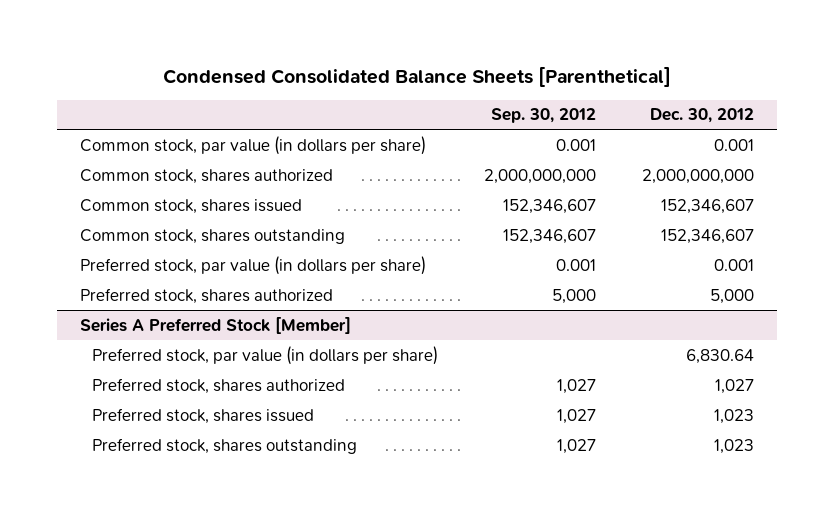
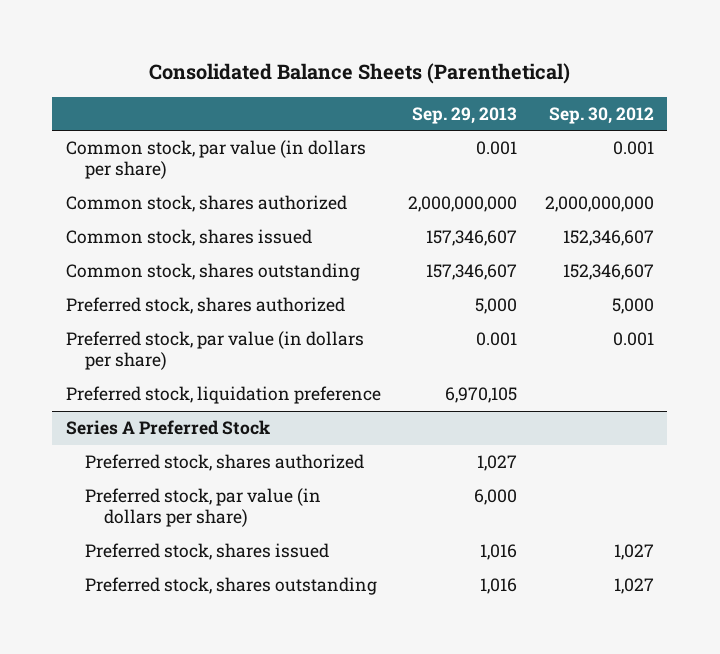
[162,65,671,87] Condensed Consolidated Balance Sheets [Parenthetical] -> [148,63,570,85] Consolidated Balance Sheets (Parenthetical)
[650,108,755,124] Dec. 30, 2012 -> none
none -> [412,106,518,124] Sep. 29, 2013
[79,255,426,275] Preferred stock, par value (in dollars per share) -> [65,331,364,371] Preferred stock, par value (in dollars per share)
none -> [65,386,381,405] Preferred stock, liquidation preference
[79,316,351,334] Series A Preferred Stock [Member] -> [65,420,270,436] Series A Preferred Stock
none -> [84,454,364,472] Preferred stock, shares authorized
[91,377,345,394] Preferred stock, shares authorized -> none

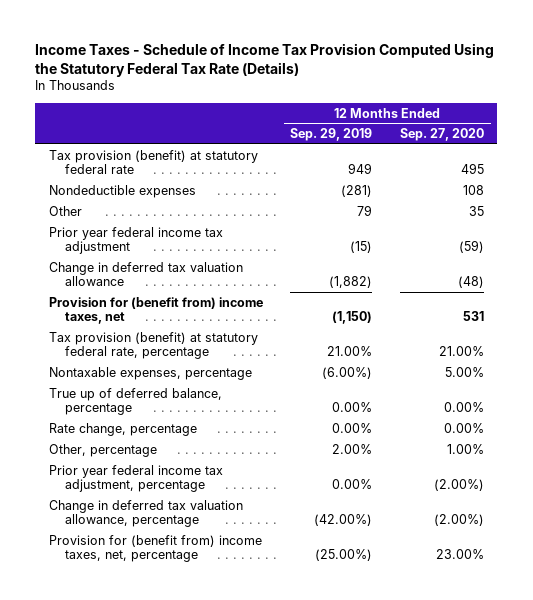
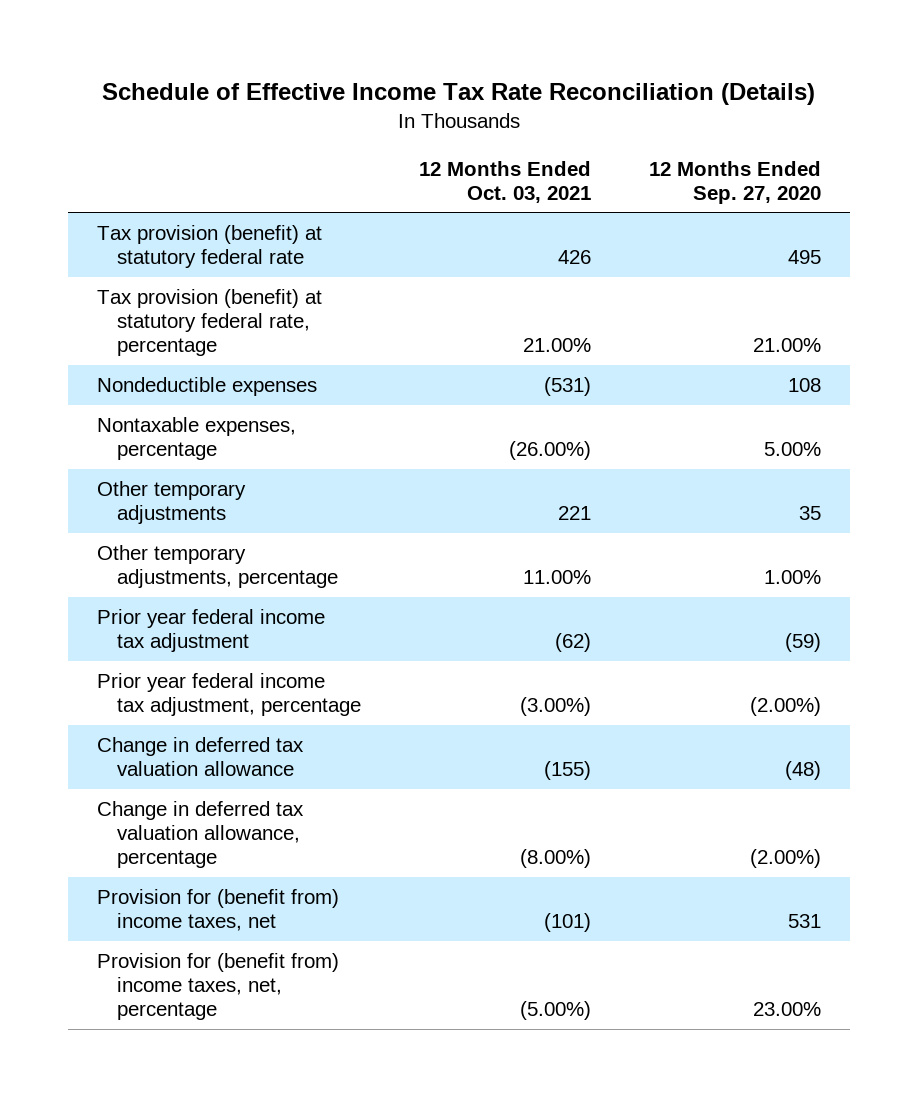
[35,42,495,77] Income Taxes - Schedule of Income Tax Provision Computed Using the Statutory Federal Tax Rate (Details) -> [101,82,815,105] Schedule of Effective Income Tax Rate Reconciliation (Details)
[290,128,373,142] Sep. 29, 2019 -> none
none -> [419,160,592,203] 12 Months Ended Oct. 03, 2021
[49,205,83,216] Other -> none
[49,184,197,198] Nondeductible expenses -> [96,377,317,397] Nondeductible expenses
[49,387,223,416] True up of deferred balance, percentage -> none
[49,422,198,436] Rate change, percentage -> none
none -> [96,481,246,525] Other temporary adjustments
[49,443,158,457] Other, percentage -> [96,545,339,589] Other temporary adjustments, percentage
[49,226,224,255] Prior year federal income tax adjustment -> [96,609,325,653] Prior year federal income tax adjustment
[49,261,244,287] Change in deferred tax valuation allowance -> [96,737,304,777] Change in deferred tax valuation allowance
[49,296,264,325] Provision for (benefit from) income taxes, net -> [96,889,339,932] Provision for (benefit from) income taxes, net

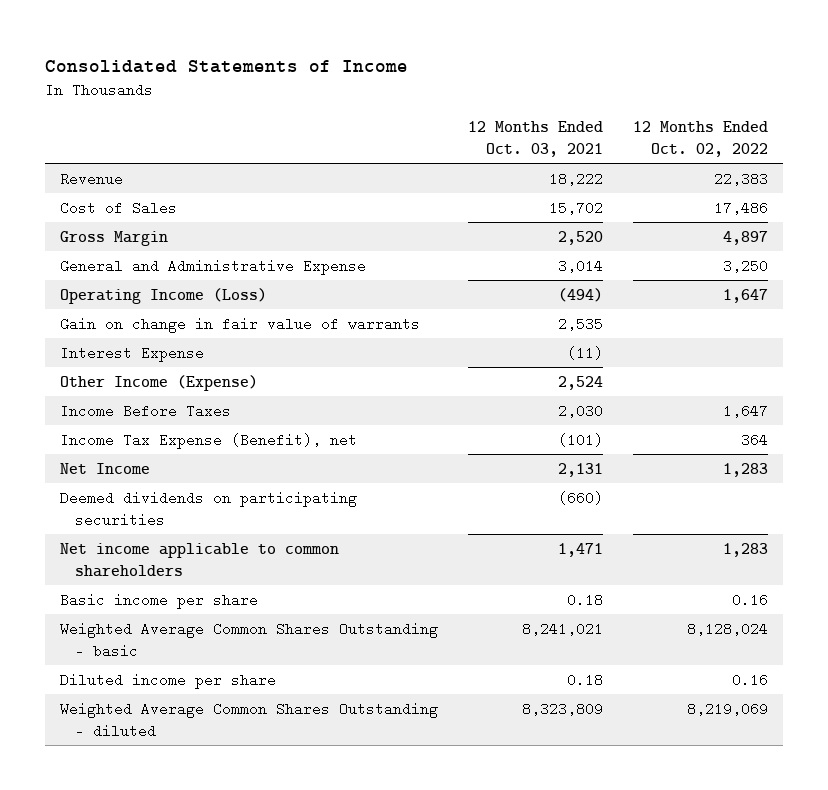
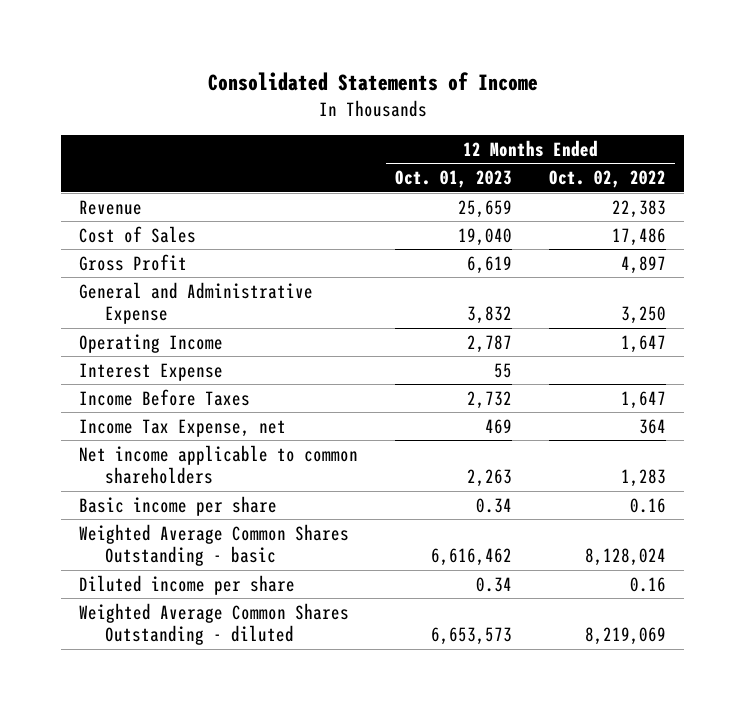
[468,121,604,157] 12 Months Ended Oct. 03, 2021 -> none
none -> [395,170,513,189] Oct. 01, 2023
[60,230,169,246] Gross Margin -> [79,253,188,271] Gross Profit
[60,316,421,333] Gain on change in fair value of warrants -> none
[60,287,268,304] Operating Income (Loss) -> [79,333,224,353] Operating Income
[60,374,259,391] Other Income (Expense) -> none
[60,462,151,474] Net Income -> none
[60,490,358,527] Deemed dividends on participating securities -> none
[60,432,358,449] Income Tax Expense (Benefit), net -> [79,418,287,437] Income Tax Expense, net

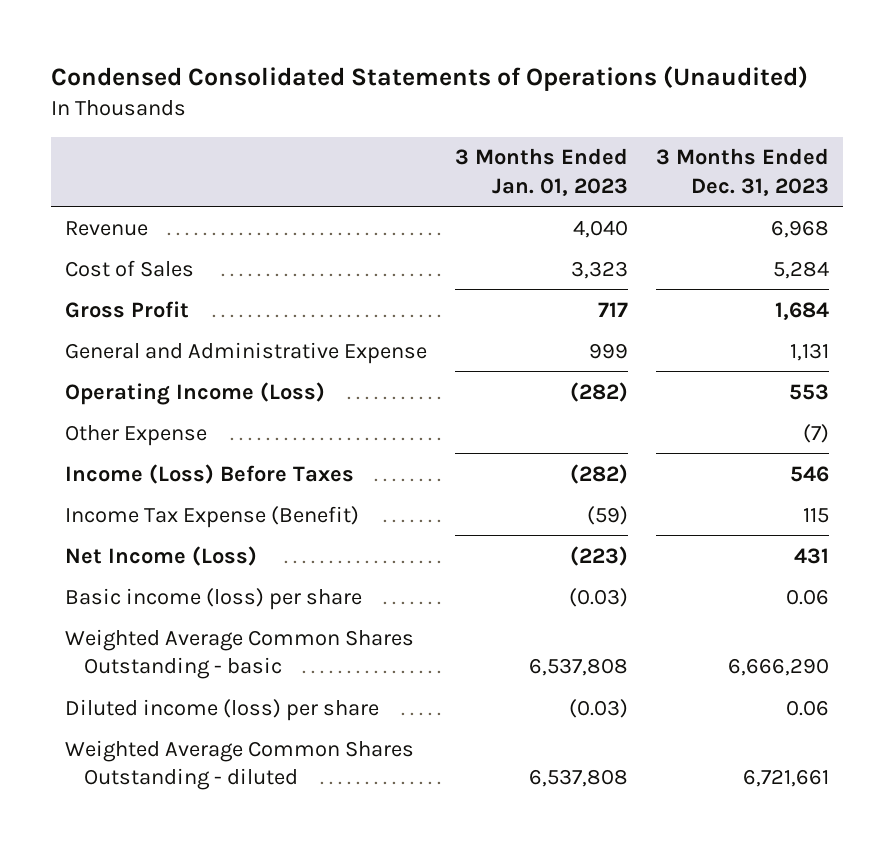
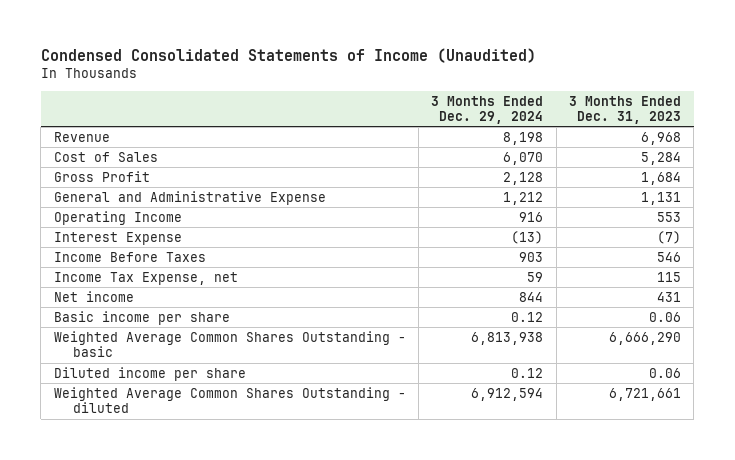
[51,66,809,92] Condensed Consolidated Statements of Operations (Unaudited) -> [40,47,536,63] Condensed Consolidated Statements of Income (Unaudited)
[455,148,629,196] 3 Months Ended Jan. 01, 2023 -> none
none -> [431,95,544,124] 3 Months Ended Dec. 29, 2024
[65,424,208,446] Other Expense -> none
[65,381,326,405] Operating Income (Loss) -> [53,210,182,225] Operating Income
none -> [53,231,182,245] Interest Expense
[65,463,355,484] Income (Loss) Before Taxes -> [53,251,206,262] Income Before Taxes
[65,505,360,528] Income Tax Expense (Benefit) -> [53,271,238,285] Income Tax Expense, net
[65,545,258,566] Net Income (Loss) -> [53,290,134,302] Net income
[65,587,363,610] Basic income (loss) per share -> [53,310,230,325] Basic income per share
[65,698,380,721] Diluted income (loss) per share -> [53,366,246,381] Diluted income per share

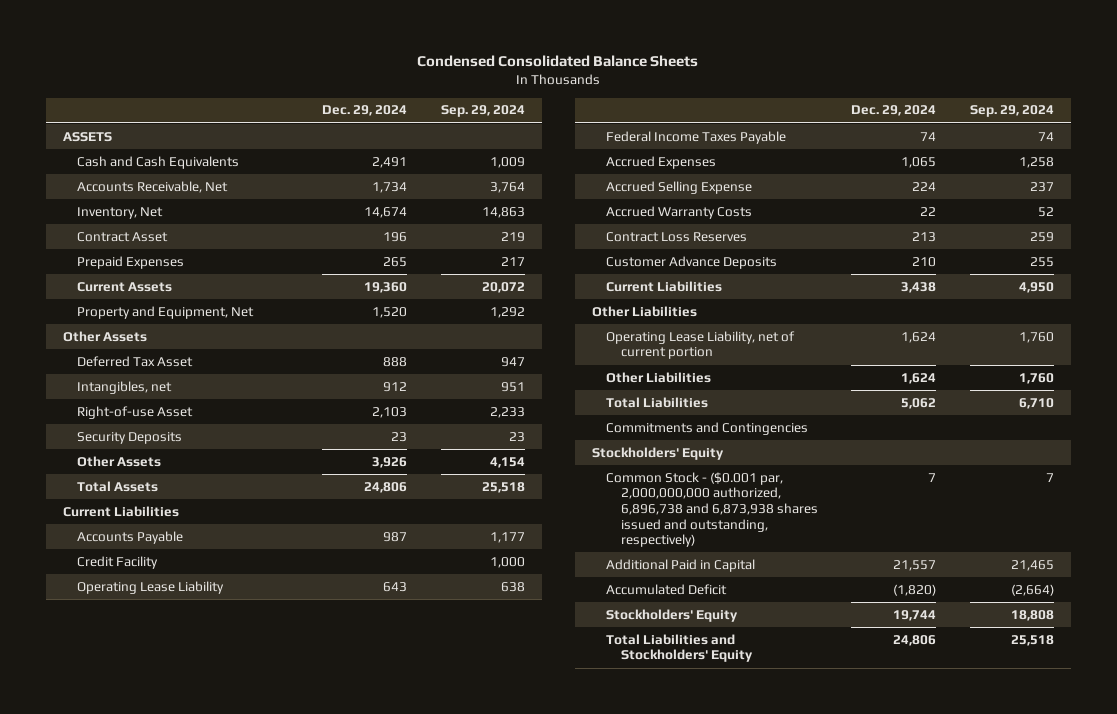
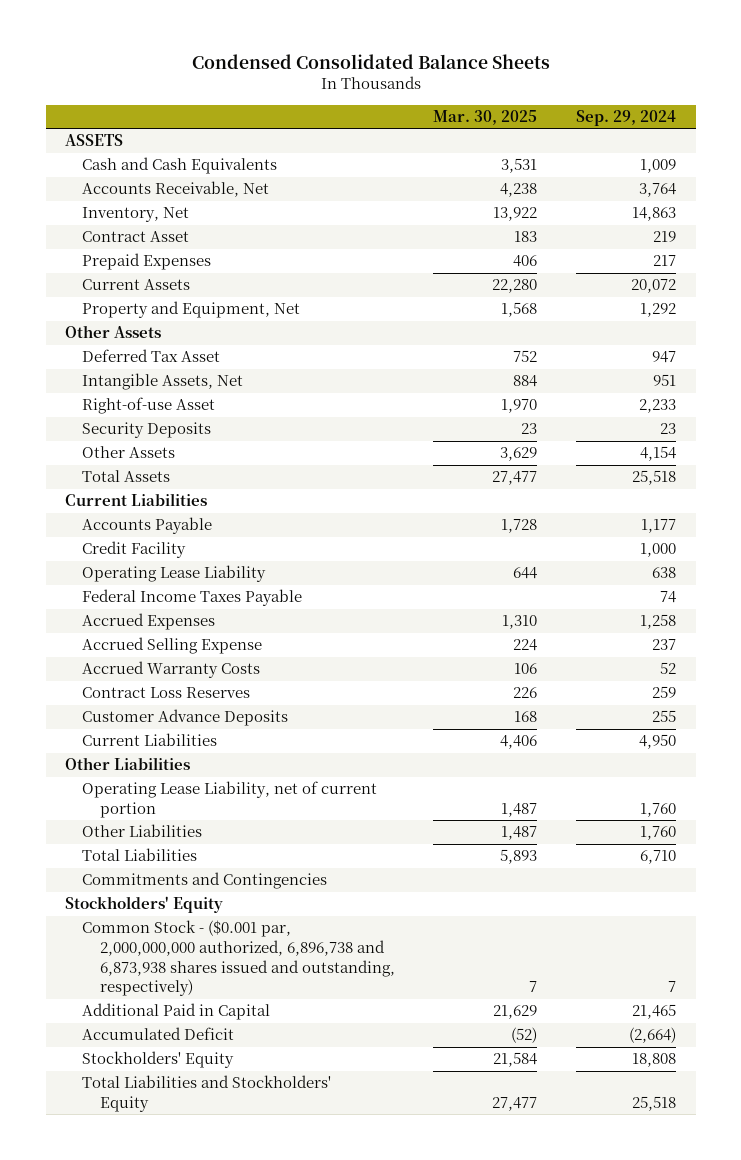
[322,105,408,117] Dec. 29, 2024 -> none
none -> [433,109,538,125] Mar. 30, 2025
[77,380,173,394] Intangibles, net -> [82,373,244,391] Intangible Assets, Net

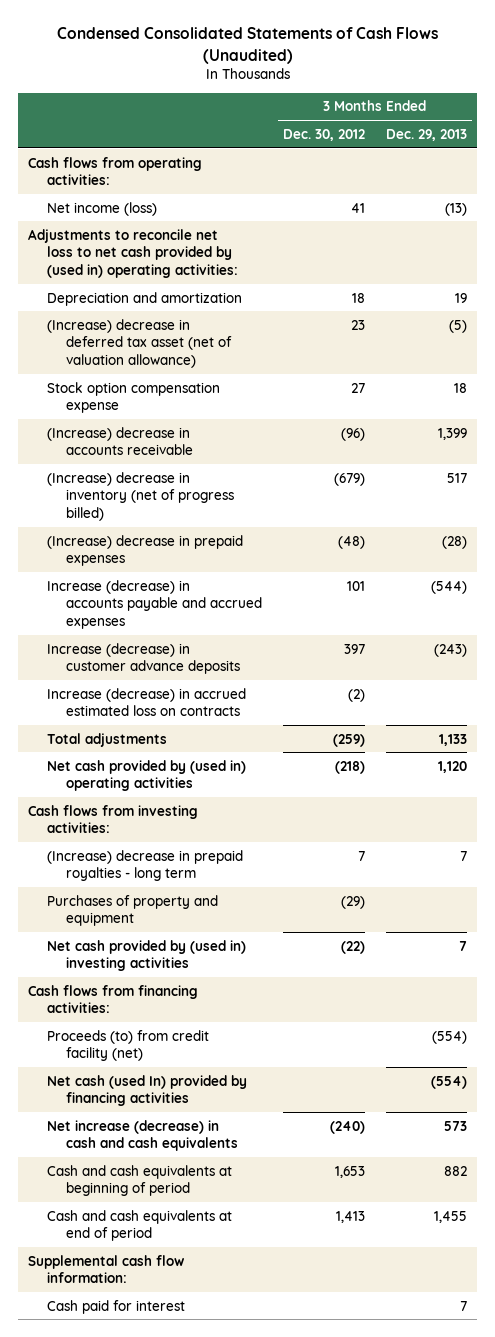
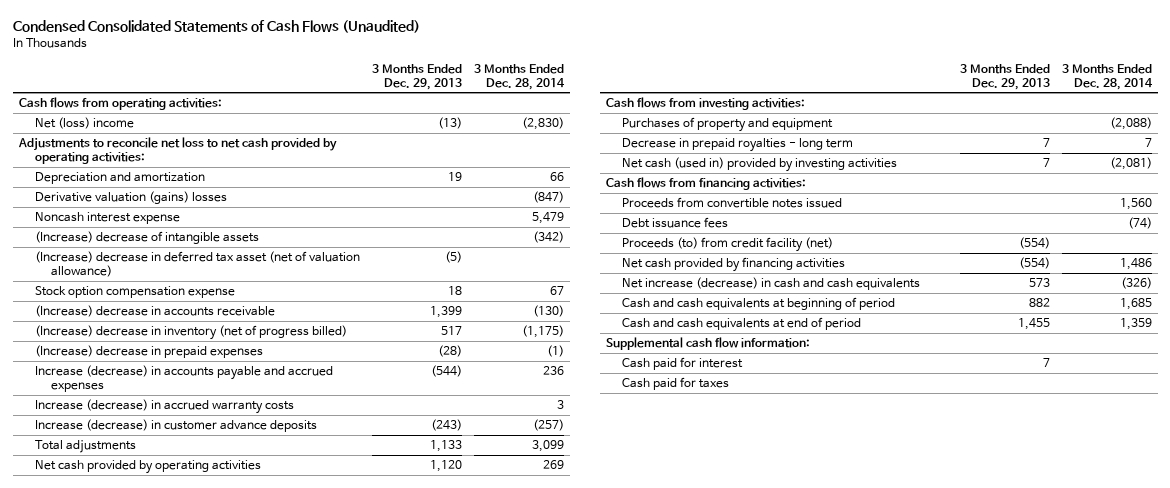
[282,128,365,141] Dec. 30, 2012 -> none
none -> [474,63,566,90] 3 Months Ended Dec. 28, 2014
[47,201,158,216] Net income (loss) -> [35,117,135,130] Net (loss) income
[28,228,239,278] Adjustments to reconcile net loss to net cash provided by (used in) operating activities: -> [17,137,337,165] Adjustments to reconcile net loss to net cash provided by operating activities:
none -> [35,191,228,205] Derivative valuation (gains) losses
none -> [35,212,181,225] Noncash interest expense
none -> [35,231,260,245] (Increase) decrease of intangible assets
none -> [35,399,295,415] Increase (decrease) in accrued warranty costs
[47,687,247,717] Increase (decrease) in accrued estimated loss on contracts -> none
[47,759,247,792] Net cash provided by (used in) operating activities -> [35,460,262,475] Net cash provided by operating activities
[47,849,244,882] (Increase) decrease in prepaid royalties - long term -> none
none -> [622,138,854,153] Decrease in prepaid royalties - long term
[47,939,247,972] Net cash provided by (used in) investing activities -> [622,157,898,173] Net cash (used in) provided by investing activities
none -> [622,197,843,209] Proceeds from convertible notes issued
none -> [622,217,729,229] Debt issuance fees
[47,1074,248,1107] Net cash (used In) provided by financing activities -> [622,257,846,273] Net cash provided by financing activities
none -> [622,377,730,391] Cash paid for taxes

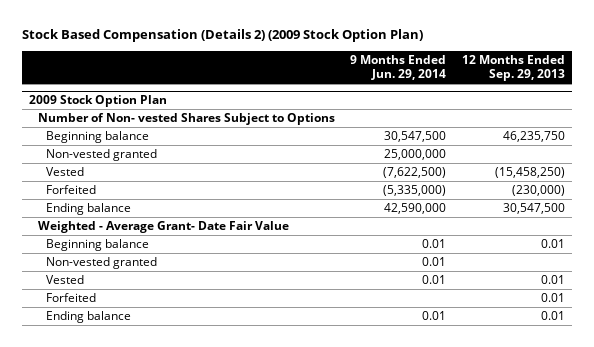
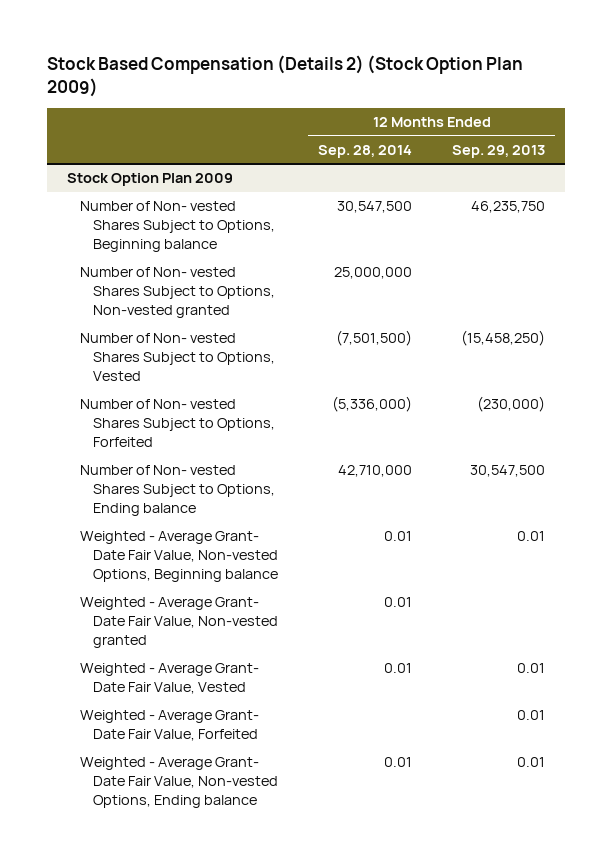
[21,29,423,43] Stock Based Compensation (Details 2) (2009 Stock Option Plan) -> [47,55,524,97] Stock Based Compensation (Details 2) (Stock Option Plan 2009)
[350,54,447,81] 9 Months Ended Jun. 29, 2014 -> none
none -> [318,144,413,158] Sep. 28, 2014
[37,112,335,125] Number of Non- vested Shares Subject to Options -> none
[37,220,289,233] Weighted - Average Grant- Date Fair Value -> none
[29,95,168,108] 2009 Stock Option Plan -> [67,173,234,187] Stock Option Plan 2009
[46,130,150,143] Beginning balance -> [80,201,276,253] Number of Non- vested Shares Subject to Options, Beginning balance
[46,148,158,161] Non-vested granted -> [80,267,276,319] Number of Non- vested Shares Subject to Options, Non-vested granted
[46,166,85,176] Vested -> [80,333,276,382] Number of Non- vested Shares Subject to Options, Vested
[46,184,97,194] Forfeited -> [80,399,276,448] Number of Non- vested Shares Subject to Options, Forfeited
[46,202,132,215] Ending balance -> [80,465,276,517] Number of Non- vested Shares Subject to Options, Ending balance
[46,238,150,251] Beginning balance -> [80,531,279,583] Weighted - Average Grant- Date Fair Value, Non-vested Options, Beginning balance
[46,256,158,269] Non-vested granted -> [80,597,279,649] Weighted - Average Grant- Date Fair Value, Non-vested granted
[46,274,85,284] Vested -> [80,663,260,695] Weighted - Average Grant- Date Fair Value, Vested
[46,292,97,302] Forfeited -> [80,710,260,742] Weighted - Average Grant- Date Fair Value, Forfeited
[46,310,132,323] Ending balance -> [80,757,279,809] Weighted - Average Grant- Date Fair Value, Non-vested Options, Ending balance

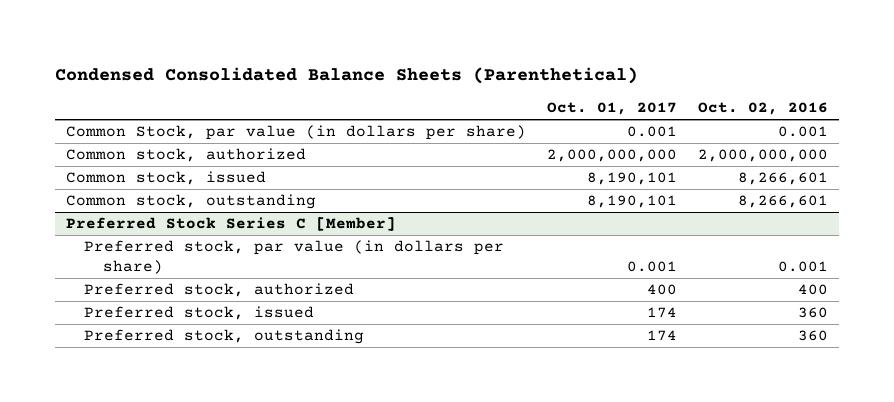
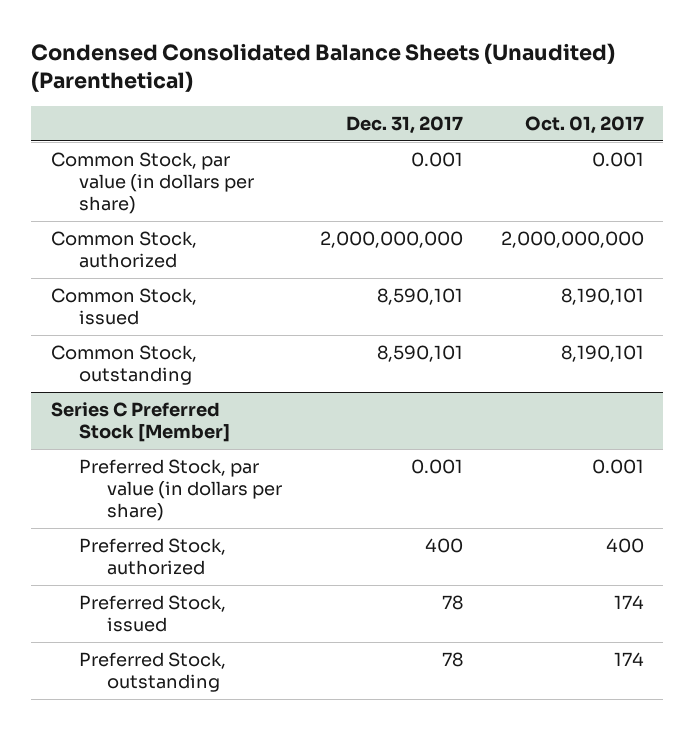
[54,66,638,84] Condensed Consolidated Balance Sheets (Parenthetical) -> [31,42,616,92] Condensed Consolidated Balance Sheets (Unaudited) (Parenthetical)
[698,102,829,116] Oct. 02, 2016 -> none
none -> [345,115,463,134] Dec. 31, 2017
[65,148,306,163] Common stock, authorized -> [50,231,197,269] Common Stock, authorized
[65,171,266,186] Common stock, issued -> [50,288,197,326] Common Stock, issued
[65,194,316,210] Common stock, outstanding -> [50,345,197,386] Common Stock, outstanding
[65,217,396,232] Preferred Stock Series C [Member] -> [50,402,230,443] Series C Preferred Stock [Member]
[84,240,505,274] Preferred stock, par value (in dollars per share) -> [78,459,282,521] Preferred Stock, par value (in dollars per share)
[84,283,355,298] Preferred stock, authorized -> [78,538,226,576] Preferred Stock, authorized
[84,306,315,321] Preferred stock, issued -> [78,595,226,633] Preferred Stock, issued
[84,329,365,345] Preferred stock, outstanding -> [78,652,226,693] Preferred Stock, outstanding

